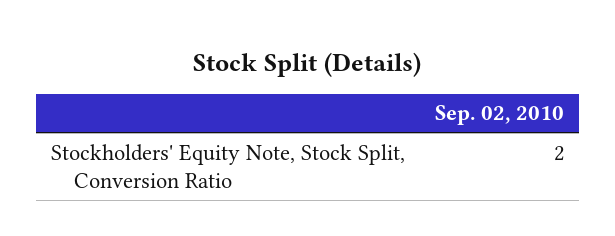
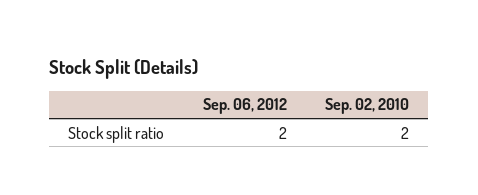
none -> [202,98,287,115] Sep. 06, 2012
[51,143,406,188] Stockholders' Equity Note, Stock Split, Conversion Ratio -> [68,125,165,143] Stock split ratio

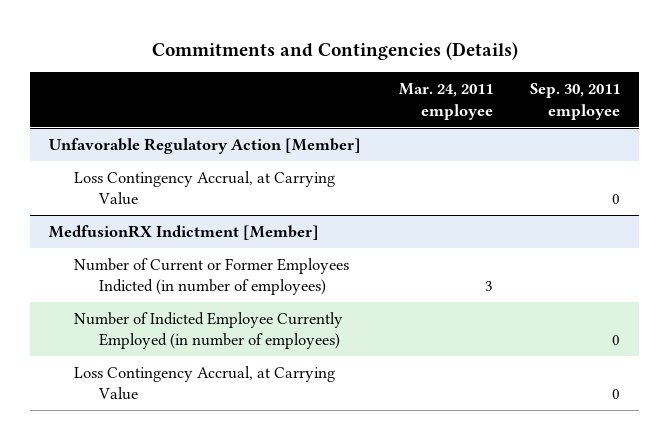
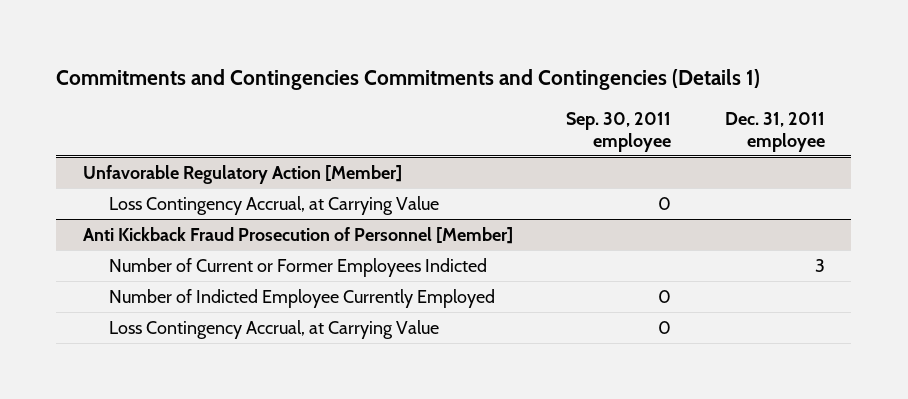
[151,41,518,60] Commitments and Contingencies (Details) -> [56,68,761,90] Commitments and Contingencies Commitments and Contingencies (Details 1)
[398,83,493,120] Mar. 24, 2011 employee -> none
none -> [724,111,825,152] Dec. 31, 2011 employee
[48,224,319,240] MedfusionRX Indictment [Member] -> none
none -> [83,227,514,245] Anti Kickback Fraud Prosecution of Personnel [Member]
[73,257,349,296] Number of Current or Former Employees Indicted (in number of employees) -> [109,258,488,278] Number of Current or Former Employees Indicted
[73,311,343,350] Number of Indicted Employee Currently Employed (in number of employees) -> [109,289,496,309] Number of Indicted Employee Currently Employed

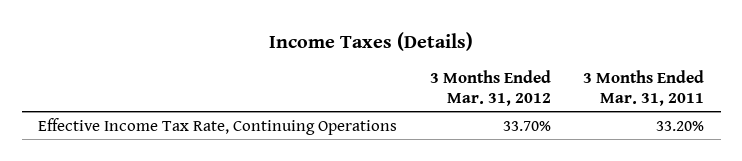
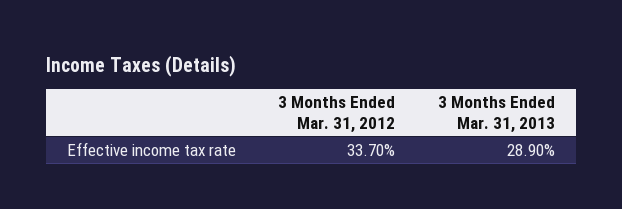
[583,70,705,106] 3 Months Ended Mar. 31, 2011 -> none
none -> [437,95,555,133] 3 Months Ended Mar. 31, 2013
[38,117,398,135] Effective Income Tax Rate, Continuing Operations -> [67,142,237,157] Effective income tax rate

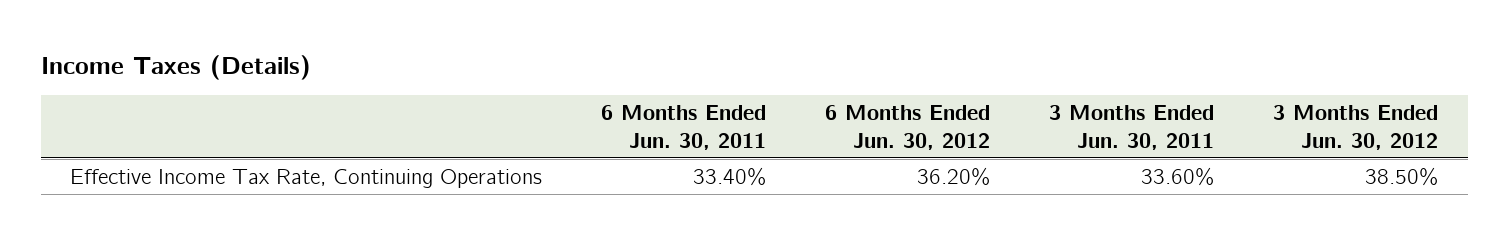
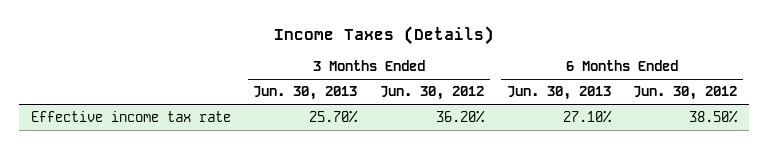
[601,105,767,150] 6 Months Ended Jun. 30, 2011 -> none
[1049,105,1215,150] 3 Months Ended Jun. 30, 2011 -> none
none -> [253,86,358,101] Jun. 30, 2013
none -> [506,86,611,101] Jun. 30, 2013
[70,168,543,188] Effective Income Tax Rate, Continuing Operations -> [30,111,231,123] Effective income tax rate
[917,166,991,186] 36.20% -> [689,110,739,124] 38.50%
[1365,166,1439,186] 38.50% -> [435,110,485,124] 36.20%

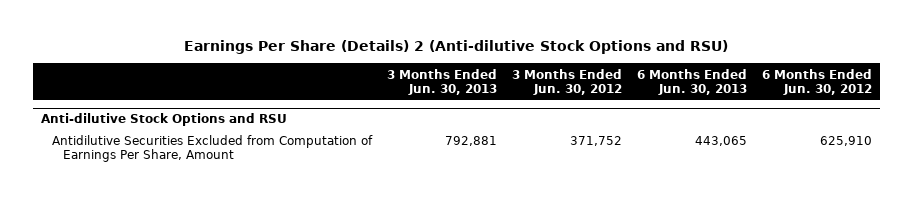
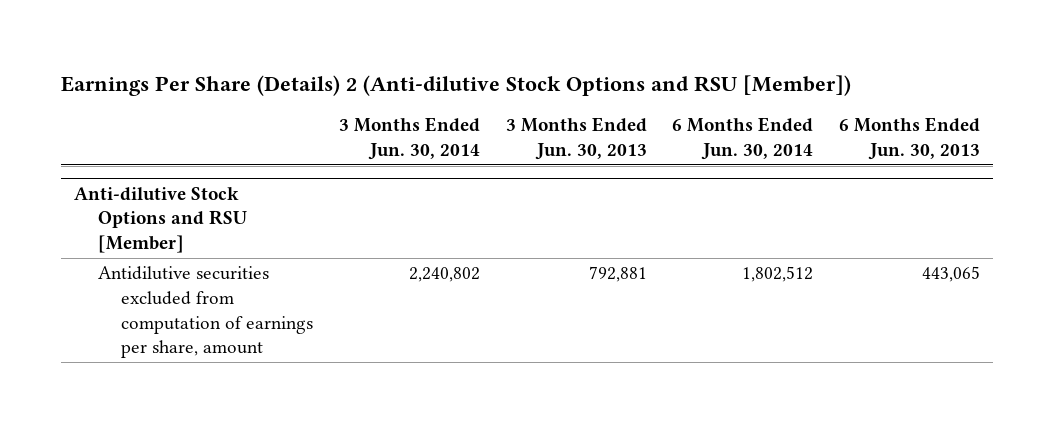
[184,40,729,55] Earnings Per Share (Details) 2 (Anti-dilutive Stock Options and RSU) -> [61,75,852,97] Earnings Per Share (Details) 2 (Anti-dilutive Stock Options and RSU [Member])
[512,68,623,95] 3 Months Ended Jun. 30, 2012 -> none
[762,68,873,95] 6 Months Ended Jun. 30, 2012 -> none
none -> [338,117,480,161] 3 Months Ended Jun. 30, 2014
none -> [672,117,814,161] 6 Months Ended Jun. 30, 2014
[40,113,287,127] Anti-dilutive Stock Options and RSU -> [74,186,247,253] Anti-dilutive Stock Options and RSU [Member]
[52,135,374,163] Antidilutive Securities Excluded from Computation of Earnings Per Share, Amount -> [97,266,314,359] Antidilutive securities excluded from computation of earnings per share, amount

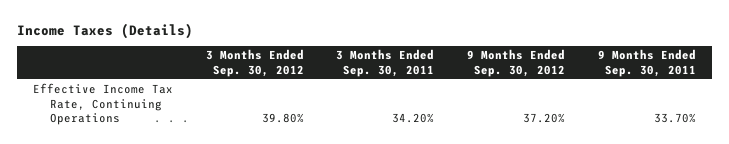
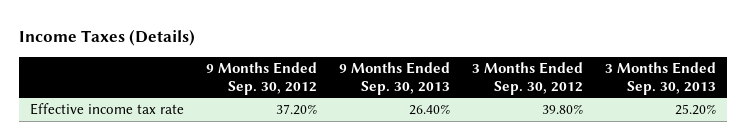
[336,49,435,78] 3 Months Ended Sep. 30, 2011 -> none
[597,49,696,78] 9 Months Ended Sep. 30, 2011 -> none
none -> [338,62,450,95] 9 Months Ended Sep. 30, 2013
none -> [605,62,717,95] 3 Months Ended Sep. 30, 2013
[33,83,174,126] Effective Income Tax Rate, Continuing Operations -> [29,103,184,116] Effective income tax rate

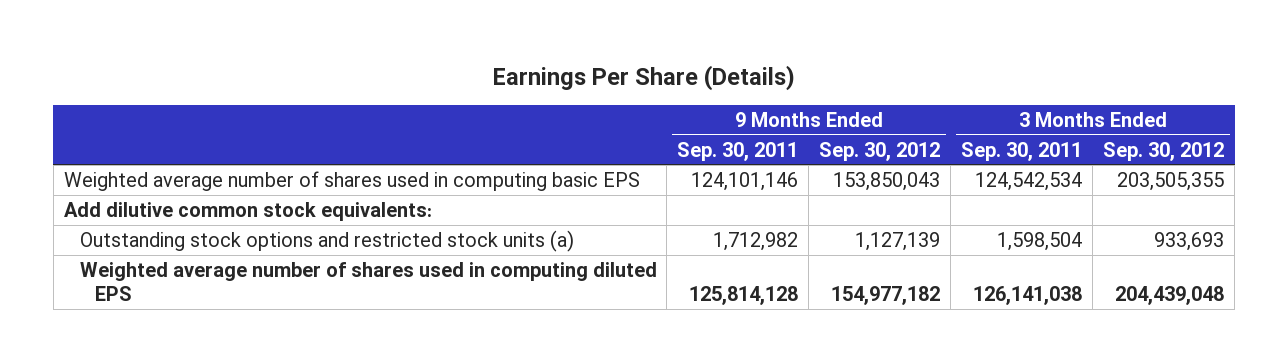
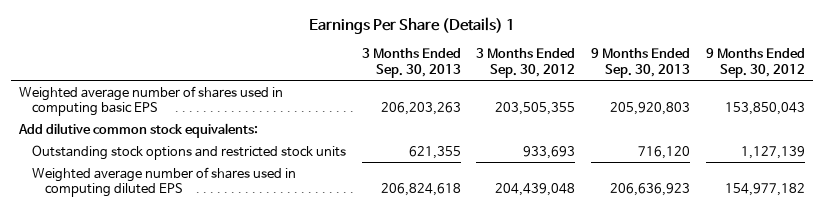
[493,64,796,91] Earnings Per Share (Details) -> [308,17,515,35] Earnings Per Share (Details) 1
[677,141,799,161] Sep. 30, 2011 -> none
[961,141,1083,161] Sep. 30, 2011 -> none
none -> [361,48,461,78] 3 Months Ended Sep. 30, 2013
none -> [591,48,691,78] 9 Months Ended Sep. 30, 2013
[79,229,574,252] Outstanding stock options and restricted stock units (a) -> [31,144,346,160] Outstanding stock options and restricted stock units

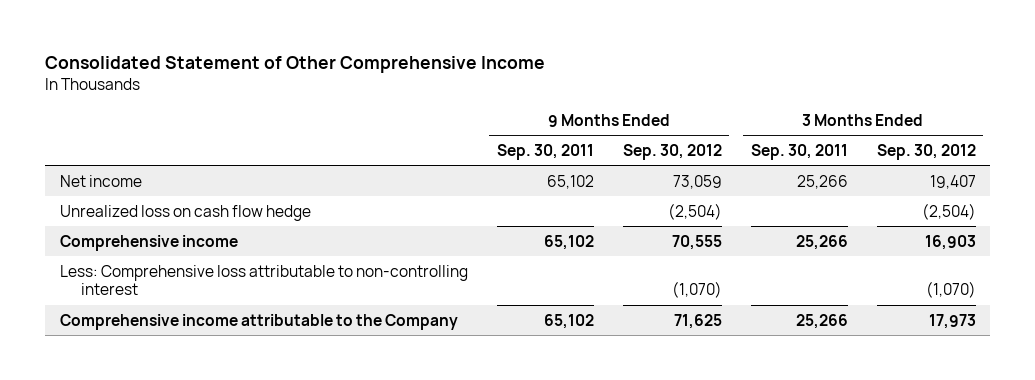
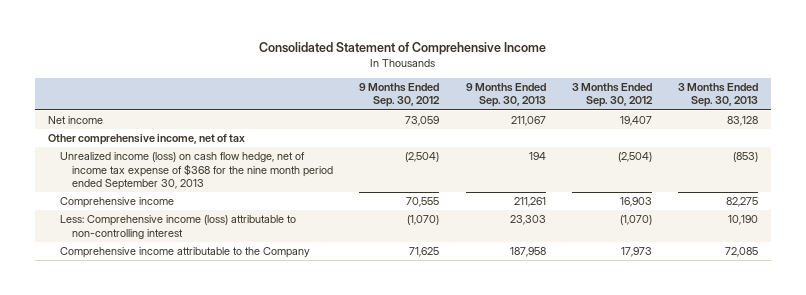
[45,55,546,73] Consolidated Statement of Other Comprehensive Income -> [258,42,546,56] Consolidated Statement of Comprehensive Income
[496,143,594,160] Sep. 30, 2011 -> none
[750,143,848,160] Sep. 30, 2011 -> none
none -> [465,82,546,108] 9 Months Ended Sep. 30, 2013
none -> [677,82,758,108] 3 Months Ended Sep. 30, 2013
none -> [48,134,246,146] Other comprehensive income, net of tax
[59,204,311,221] Unrealized loss on cash flow hedge -> [60,152,334,191] Unrealized income (loss) on cash flow hedge, net of income tax expense of $368 for the nine month period ended September 30, 2013
[59,264,468,296] Less: Comprehensive loss attributable to non-controlling interest -> [60,215,297,239] Less: Comprehensive income (loss) attributable to non-controlling interest

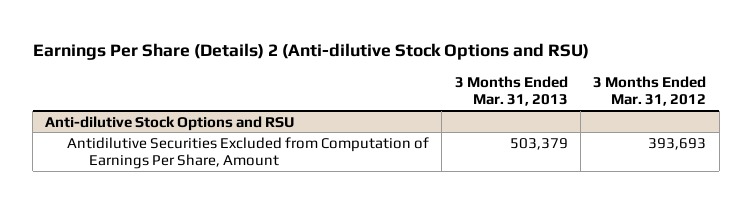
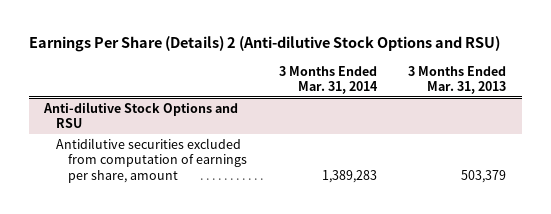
[593,75,707,107] 3 Months Ended Mar. 31, 2012 -> none
none -> [278,65,378,95] 3 Months Ended Mar. 31, 2014
[67,136,430,170] Antidilutive Securities Excluded from Computation of Earnings Per Share, Amount -> [56,137,248,183] Antidilutive securities excluded from computation of earnings per share, amount

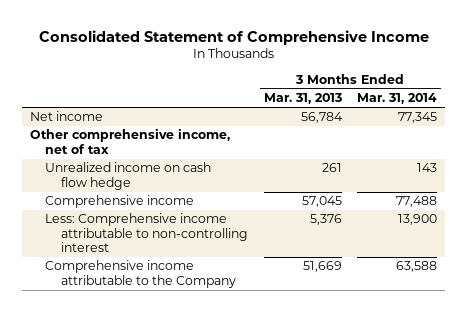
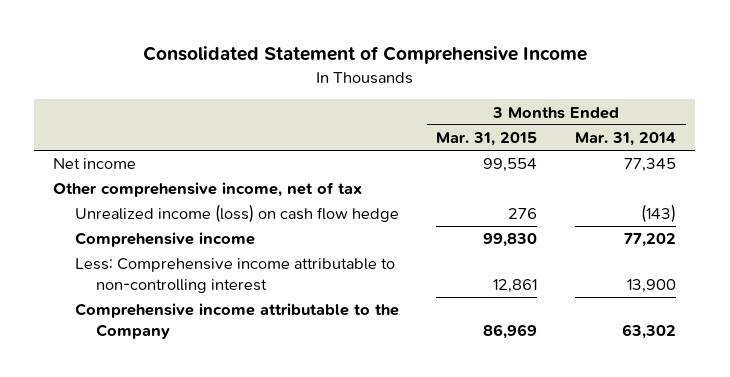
[263,93,342,105] Mar. 31, 2013 -> none
none -> [436,132,538,147] Mar. 31, 2015
[45,162,212,190] Unrealized income on cash flow hedge -> [74,204,399,224] Unrealized income (loss) on cash flow hedge
[417,163,438,173] 143 -> [641,204,677,224] (143)
[396,196,438,208] 77,488 -> [624,233,677,248] 77,202
[396,261,438,273] 63,588 -> [622,323,677,339] 63,302

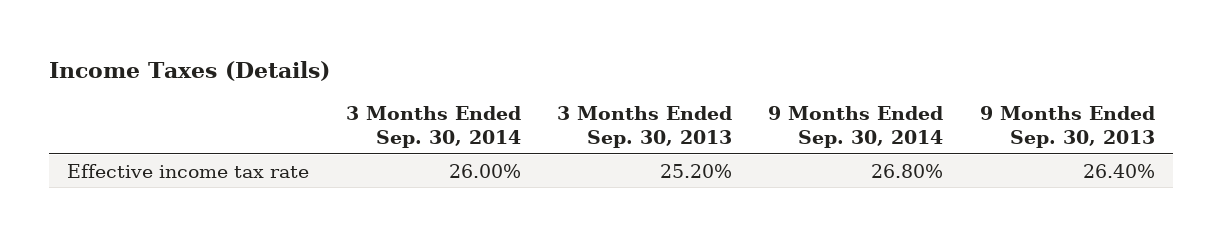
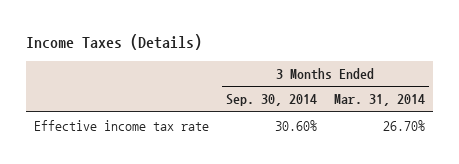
[557,106,733,149] 3 Months Ended Sep. 30, 2013 -> none
[768,106,944,149] 9 Months Ended Sep. 30, 2014 -> none
[979,106,1155,149] 9 Months Ended Sep. 30, 2013 -> none
none -> [333,94,425,107] Mar. 31, 2014
[448,164,521,179] 26.00% -> [275,120,318,132] 30.60%

